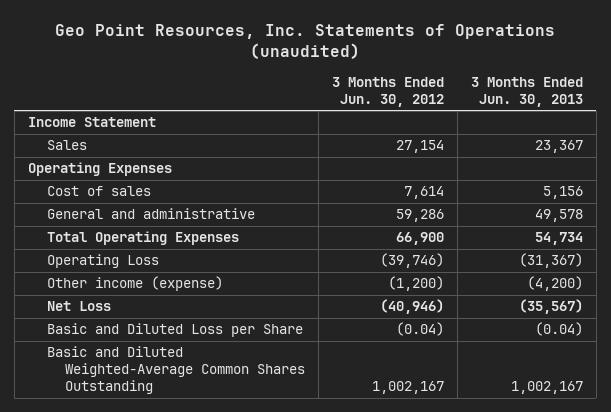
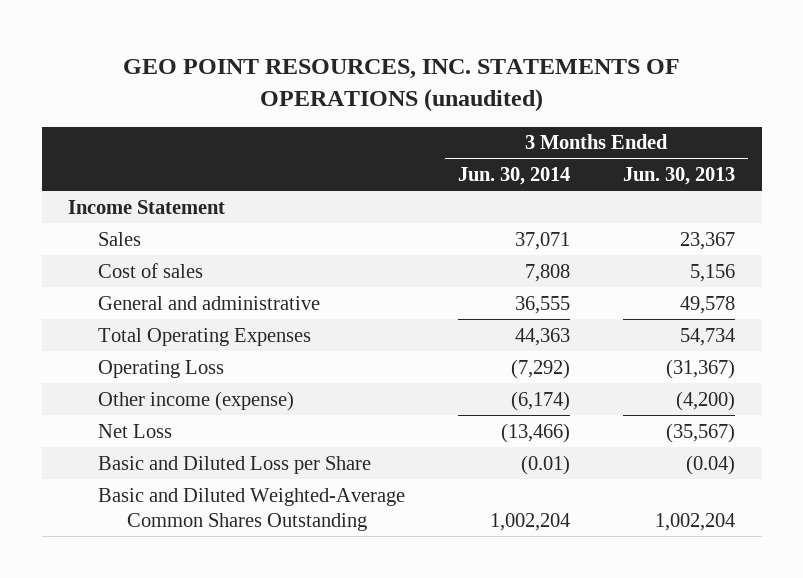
[55,23,556,60] Geo Point Resources, Inc. Statements of Operations (unaudited) -> [122,58,680,113] GEO POINT RESOURCES, INC. STATEMENTS OF OPERATIONS (unaudited)
[332,77,445,108] 3 Months Ended Jun. 30, 2012 -> none
none -> [457,167,570,186] Jun. 30, 2014
[27,162,172,177] Operating Expenses -> none
[510,381,583,395] 1,002,167 -> [655,513,736,532] 1,002,204

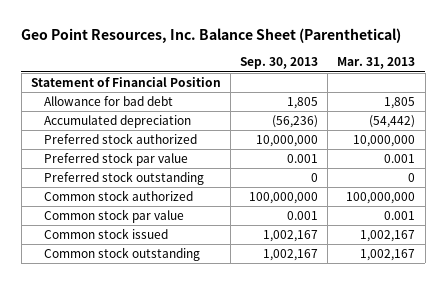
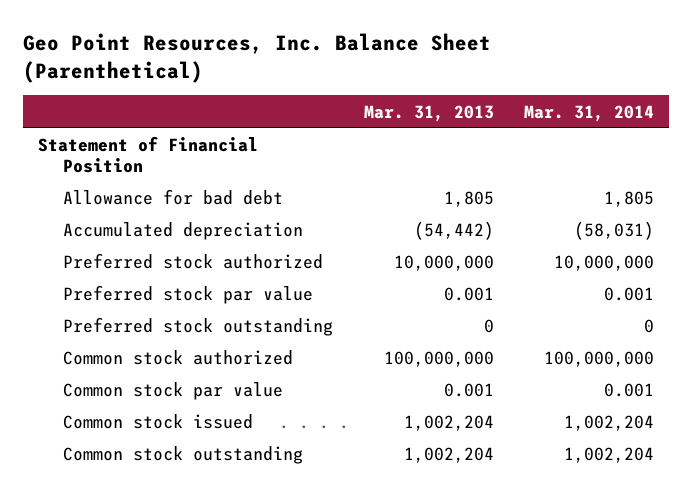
[240,57,319,70] Sep. 30, 2013 -> none
none -> [523,104,654,122] Mar. 31, 2014
[360,230,416,243] 1,002,167 -> [403,415,494,432] 1,002,204
[360,249,416,262] 1,002,167 -> [403,447,494,464] 1,002,204

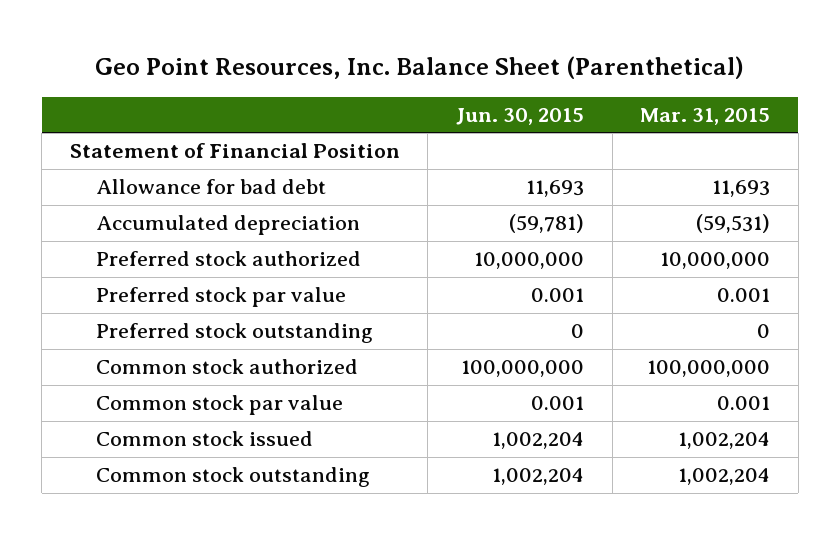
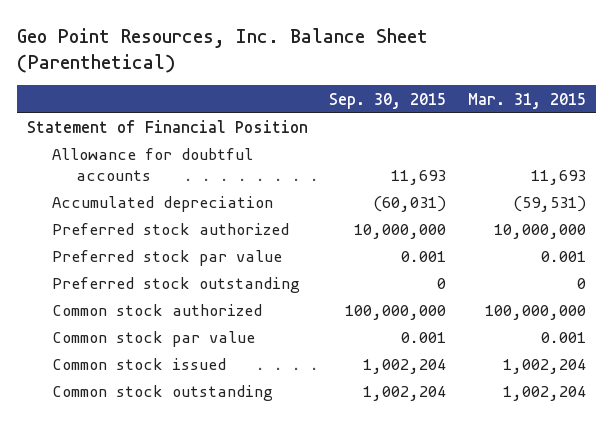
[455,107,584,125] Jun. 30, 2015 -> none
none -> [329,92,447,109] Sep. 30, 2015
[95,179,326,195] Allowance for bad debt -> [51,148,253,182] Allowance for doubtful accounts

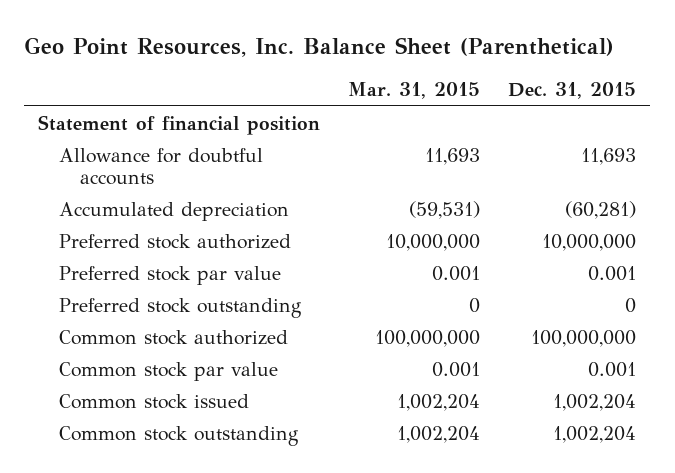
[329,92,447,109] Sep. 30, 2015 -> none
none -> [508,82,637,100] Dec. 31, 2015
[27,120,309,134] Statement of Financial Position -> [38,114,321,135] Statement of financial position

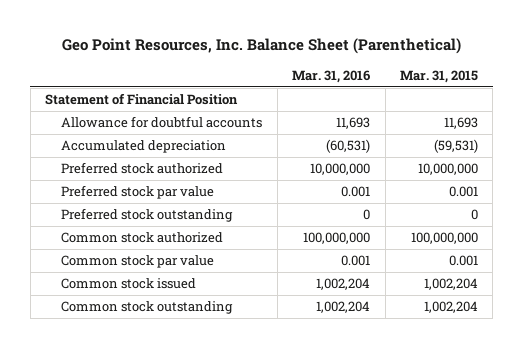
[508,82,637,100] Dec. 31, 2015 -> none
none -> [292,69,371,83] Mar. 31, 2016
[38,114,321,135] Statement of financial position -> [45,93,239,106] Statement of Financial Position

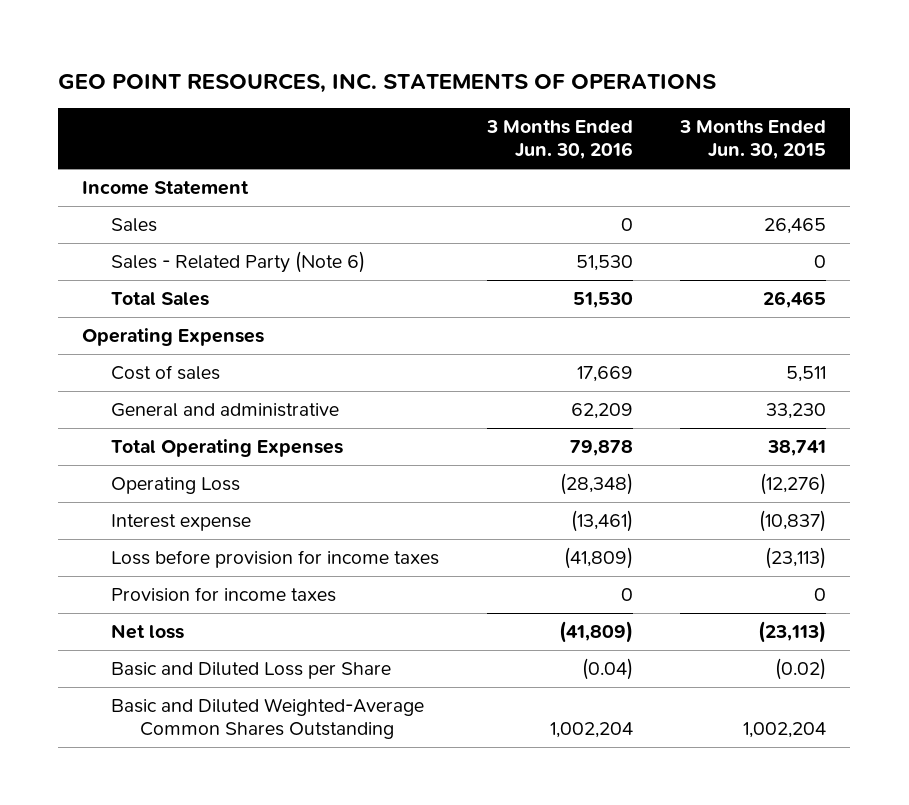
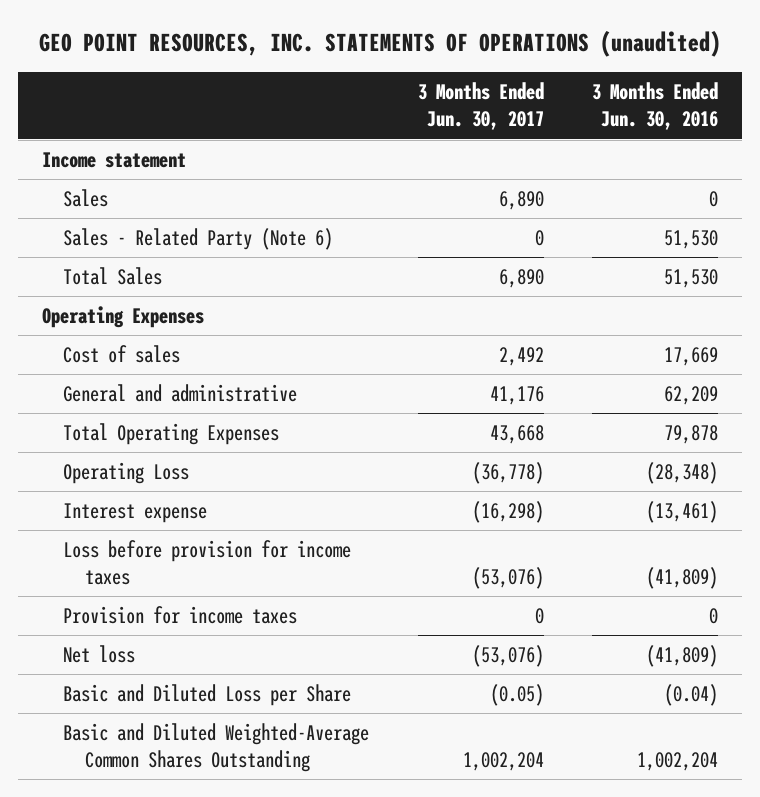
[58,72,717,93] GEO POINT RESOURCES, INC. STATEMENTS OF OPERATIONS -> [38,30,721,58] GEO POINT RESOURCES, INC. STATEMENTS OF OPERATIONS (unaudited)
[679,119,827,160] 3 Months Ended Jun. 30, 2015 -> none
none -> [417,82,544,131] 3 Months Ended Jun. 30, 2017
[82,180,250,195] Income Statement -> [42,151,187,168] Income statement

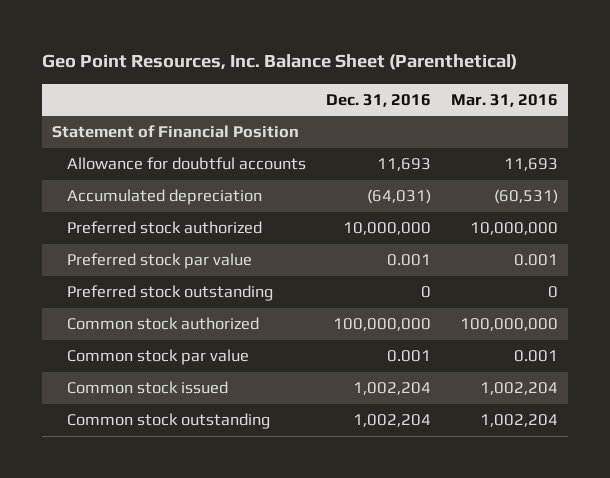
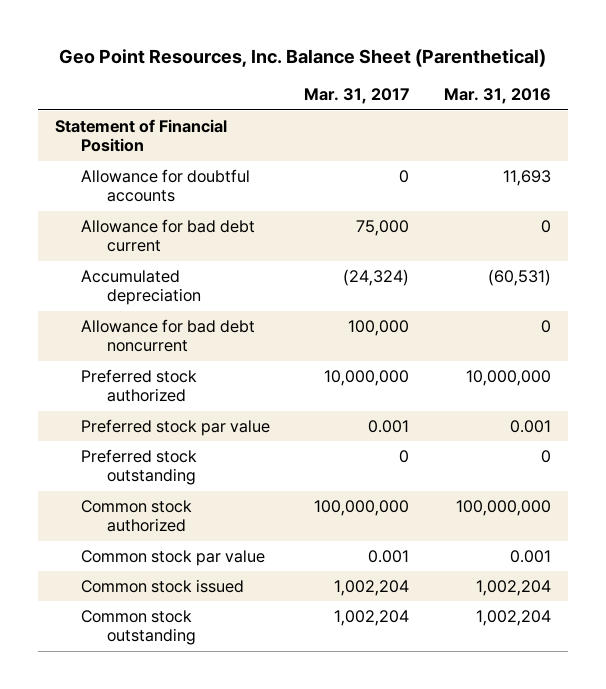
[325,93,431,107] Dec. 31, 2016 -> none
none -> [304,88,410,105] Mar. 31, 2017
none -> [80,218,255,253] Allowance for bad debt current
none -> [80,318,255,353] Allowance for bad debt noncurrent

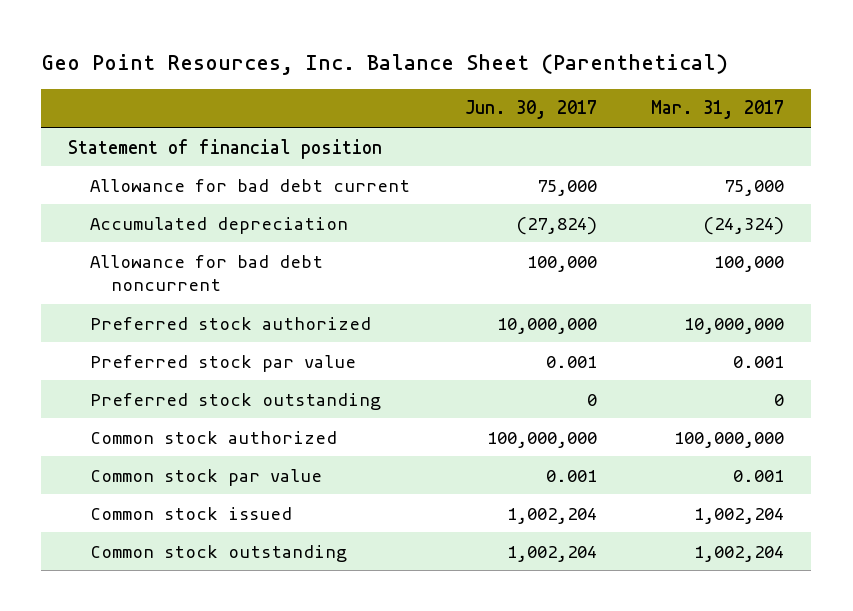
[443,88,551,105] Mar. 31, 2016 -> none
none -> [464,100,597,120] Jun. 30, 2017
[80,168,250,203] Allowance for doubtful accounts -> none
[55,118,228,153] Statement of Financial Position -> [68,138,383,159] Statement of financial position

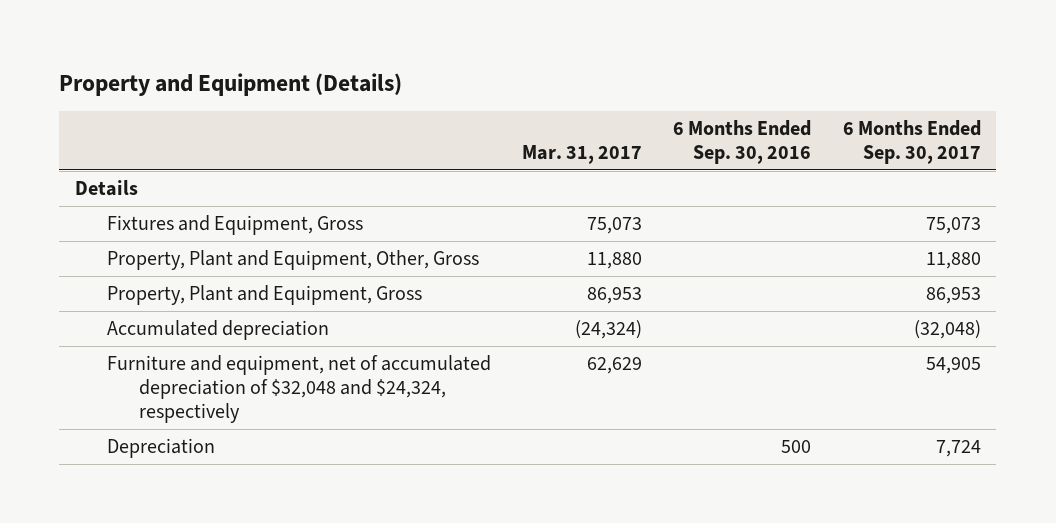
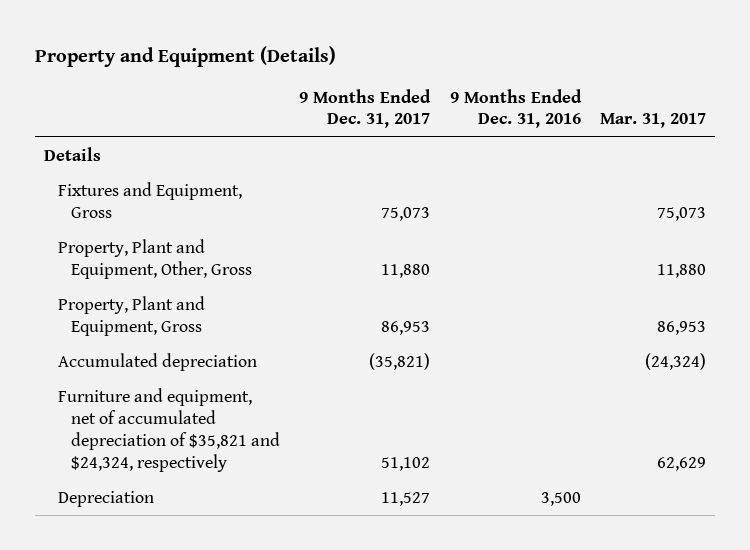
[673,120,812,165] 6 Months Ended Sep. 30, 2016 -> none
[842,120,981,165] 6 Months Ended Sep. 30, 2017 -> none
none -> [299,88,432,129] 9 Months Ended Dec. 31, 2017
none -> [449,88,582,129] 9 Months Ended Dec. 31, 2016
[106,354,491,424] Furniture and equipment, net of accumulated depreciation of $32,048 and $24,324, respectively -> [57,388,281,472] Furniture and equipment, net of accumulated depreciation of $35,821 and $24,324, respectively

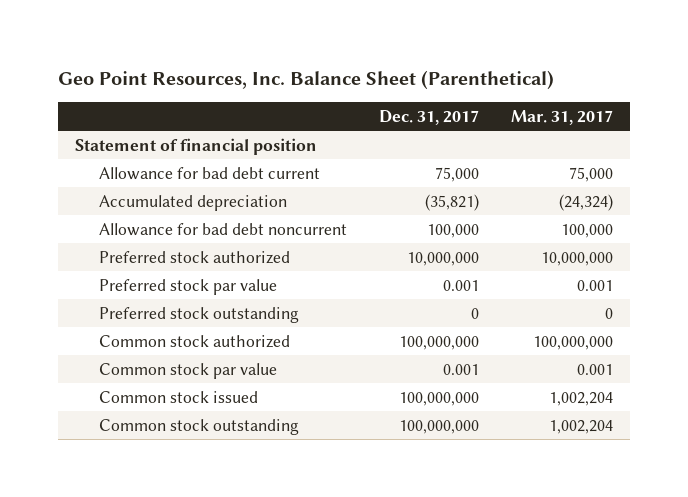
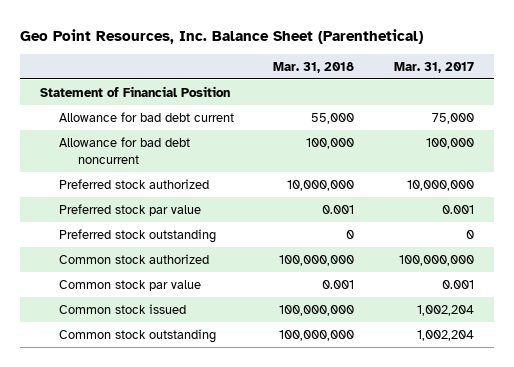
[379,109,480,125] Dec. 31, 2017 -> none
none -> [273,61,355,73] Mar. 31, 2018
[74,137,317,155] Statement of financial position -> [39,85,230,97] Statement of Financial Position
[98,194,287,211] Accumulated depreciation -> none

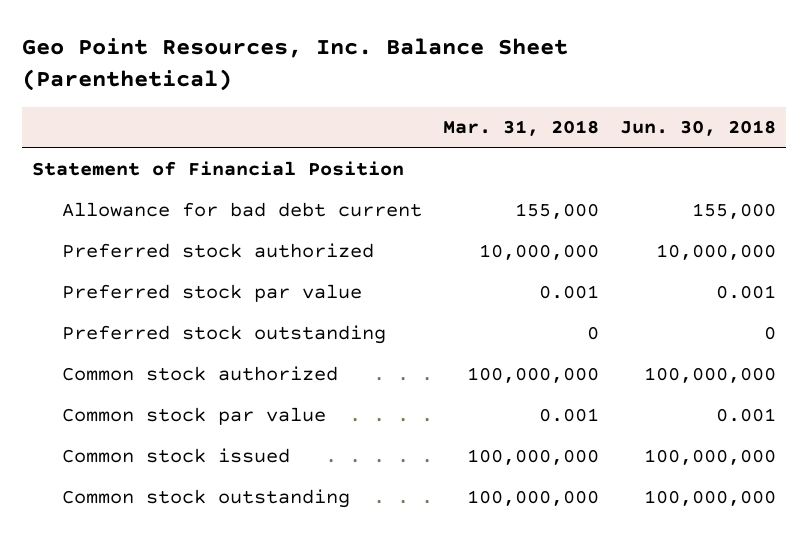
[393,61,474,73] Mar. 31, 2017 -> none
none -> [619,120,776,137] Jun. 30, 2018
[58,136,190,164] Allowance for bad debt noncurrent -> none
[311,112,355,124] 55,000 -> [514,203,599,220] 155,000

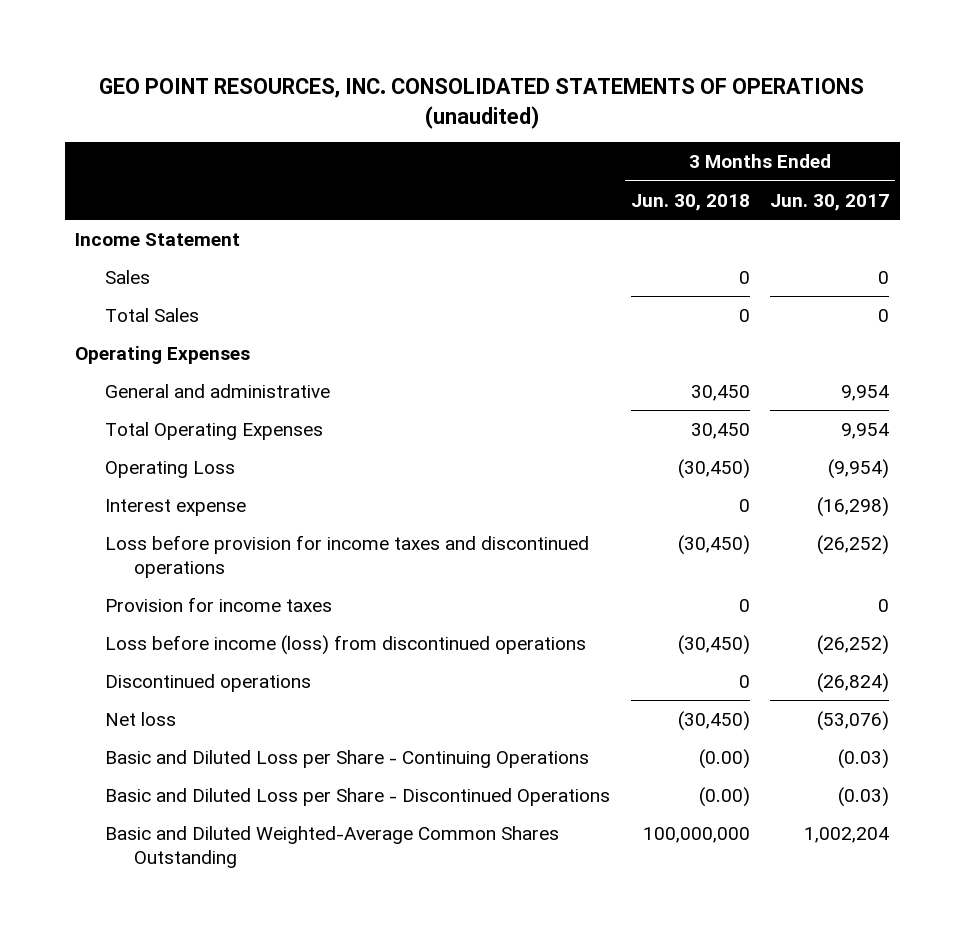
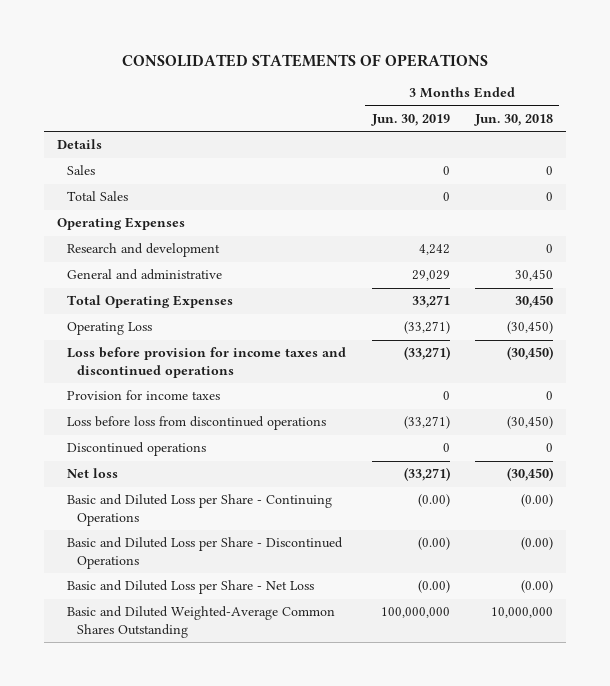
[99,78,865,129] GEO POINT RESOURCES, INC. CONSOLIDATED STATEMENTS OF OPERATIONS (unaudited) -> [121,53,488,67] CONSOLIDATED STATEMENTS OF OPERATIONS
[770,193,890,211] Jun. 30, 2017 -> none
none -> [370,114,450,127] Jun. 30, 2019
[75,232,241,246] Income Statement -> none
none -> [56,139,102,150] Details
none -> [67,243,221,258] Research and development
[104,498,246,516] Interest expense -> none
[104,634,586,655] Loss before income (loss) from discontinued operations -> [67,416,327,431] Loss before loss from discontinued operations
none -> [67,580,315,595] Basic and Diluted Loss per Share - Net Loss
[642,826,750,843] 100,000,000 -> [491,607,554,619] 10,000,000

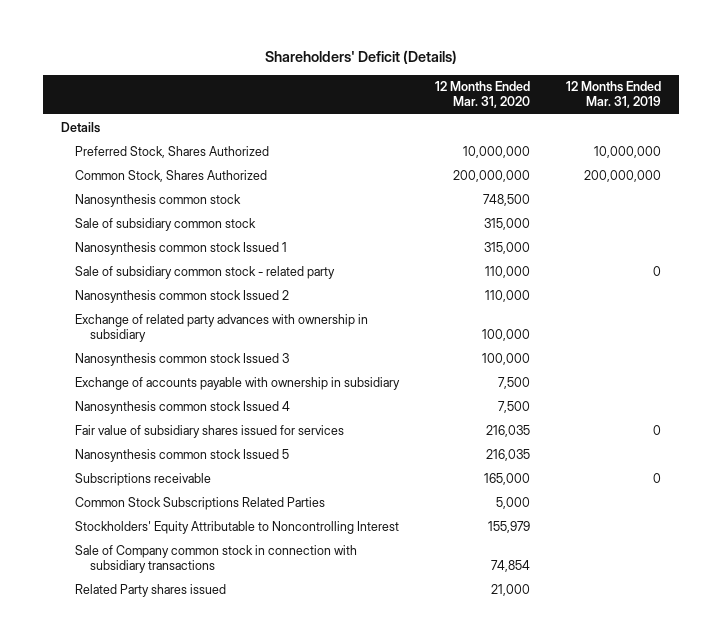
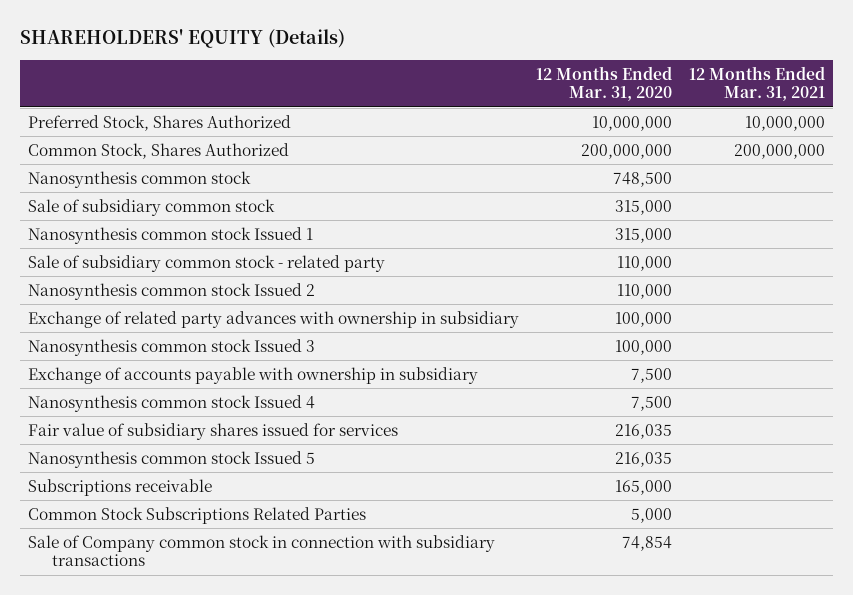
[264,50,457,65] Shareholders' Deficit (Details) -> [20,29,346,49] SHAREHOLDERS' EQUITY (Details)
[565,81,661,109] 12 Months Ended Mar. 31, 2019 -> none
none -> [688,65,825,102] 12 Months Ended Mar. 31, 2021
[60,121,100,133] Details -> none
[75,520,400,534] Stockholders' Equity Attributable to Noncontrolling Interest -> none
[75,583,227,597] Related Party shares issued -> none

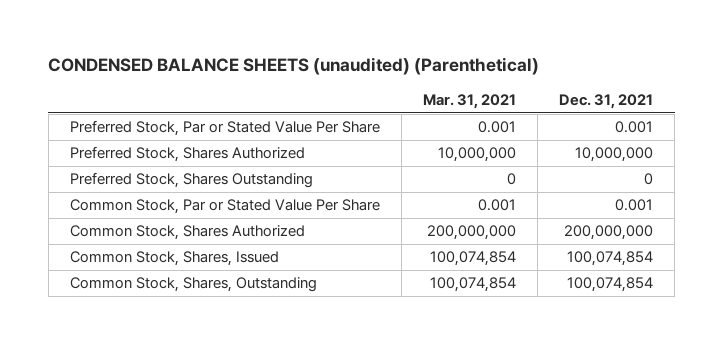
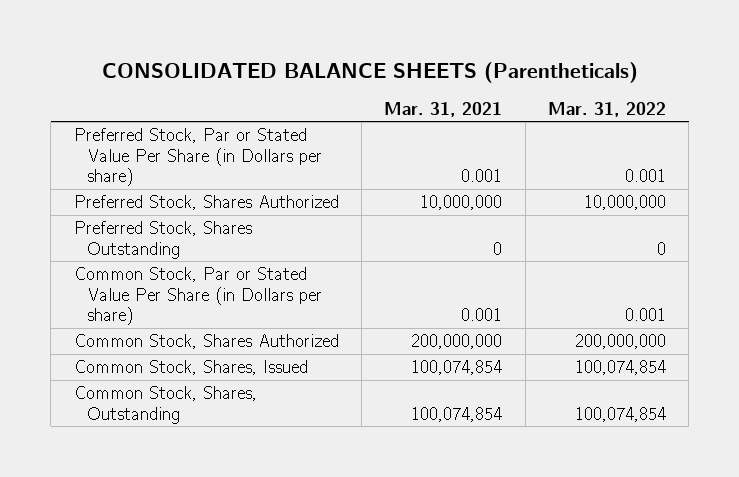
[48,57,540,76] CONDENSED BALANCE SHEETS (unaudited) (Parenthetical) -> [101,62,638,84] CONSOLIDATED BALANCE SHEETS (Parentheticals)
[558,93,653,109] Dec. 31, 2021 -> none
none -> [547,101,666,117] Mar. 31, 2022
[69,120,380,137] Preferred Stock, Par or Stated Value Per Share -> [73,127,323,187] Preferred Stock, Par or Stated Value Per Share (in Dollars per share)
[69,199,380,215] Common Stock, Par or Stated Value Per Share -> [73,266,323,326] Common Stock, Par or Stated Value Per Share (in Dollars per share)

